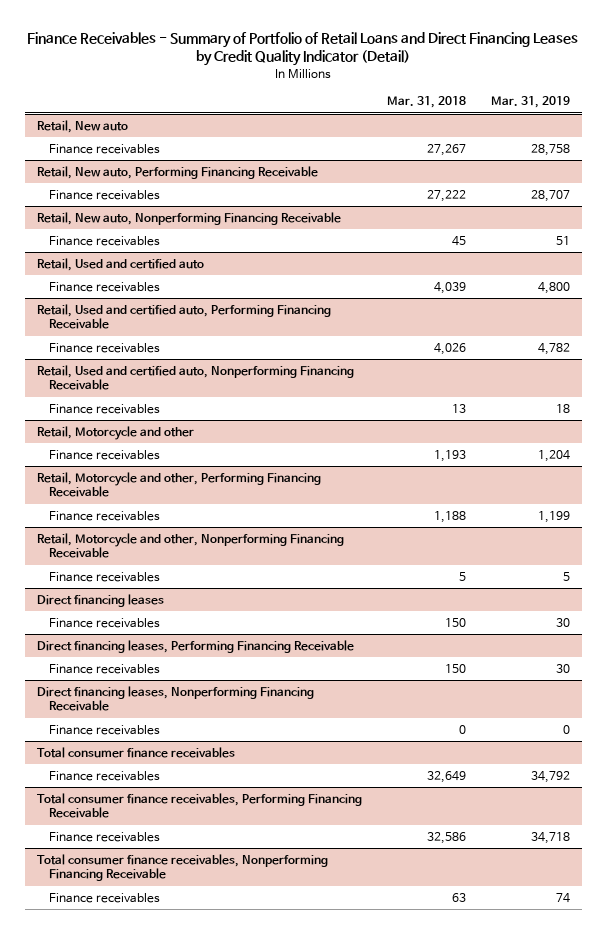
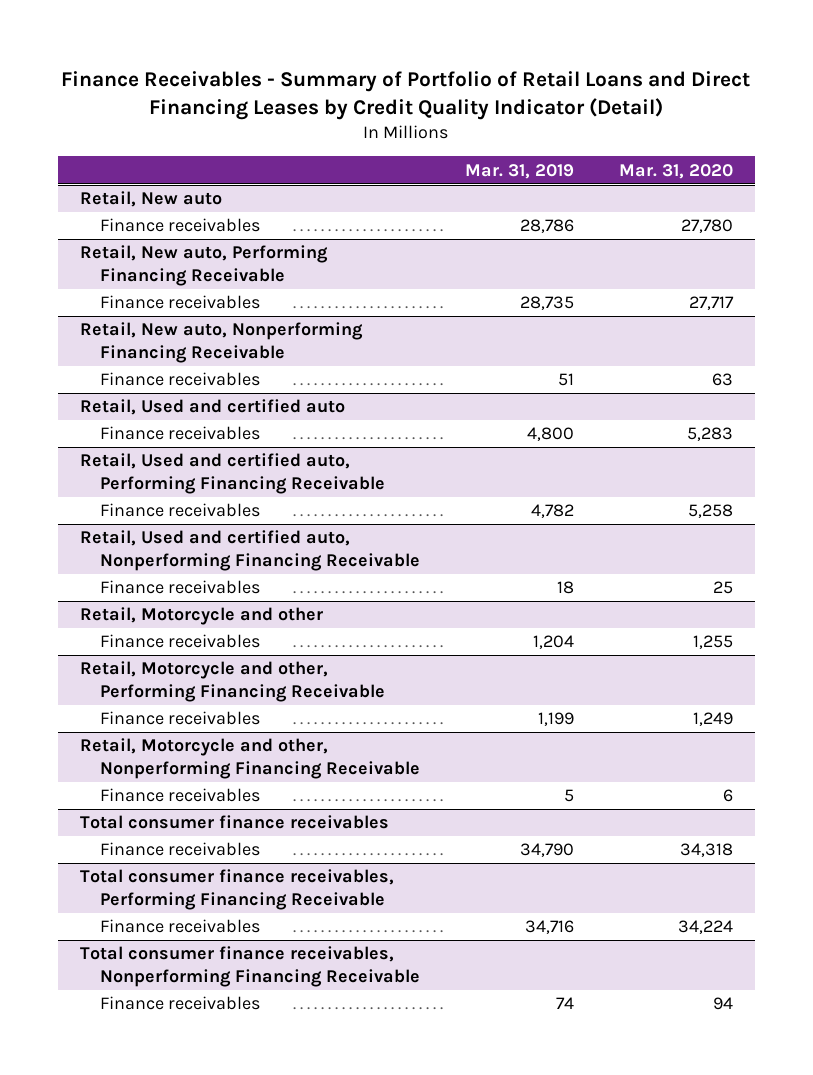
[386,96,466,109] Mar. 31, 2018 -> none
none -> [618,163,733,179] Mar. 31, 2020
[530,143,570,156] 28,758 -> [520,219,575,234] 28,786
[530,189,570,202] 28,707 -> [520,296,575,311] 28,735
[36,593,164,607] Direct financing leases -> none
[48,617,160,628] Finance receivables -> none
[36,639,354,653] Direct financing leases, Performing Financing Receivable -> none
[48,663,160,674] Finance receivables -> none
[36,685,314,712] Direct financing leases, Nonperforming Financing Receivable -> none
[48,724,160,735] Finance receivables -> none
[530,770,570,783] 34,792 -> [520,843,575,858] 34,790
[530,831,570,844] 34,718 -> [525,920,575,935] 34,716

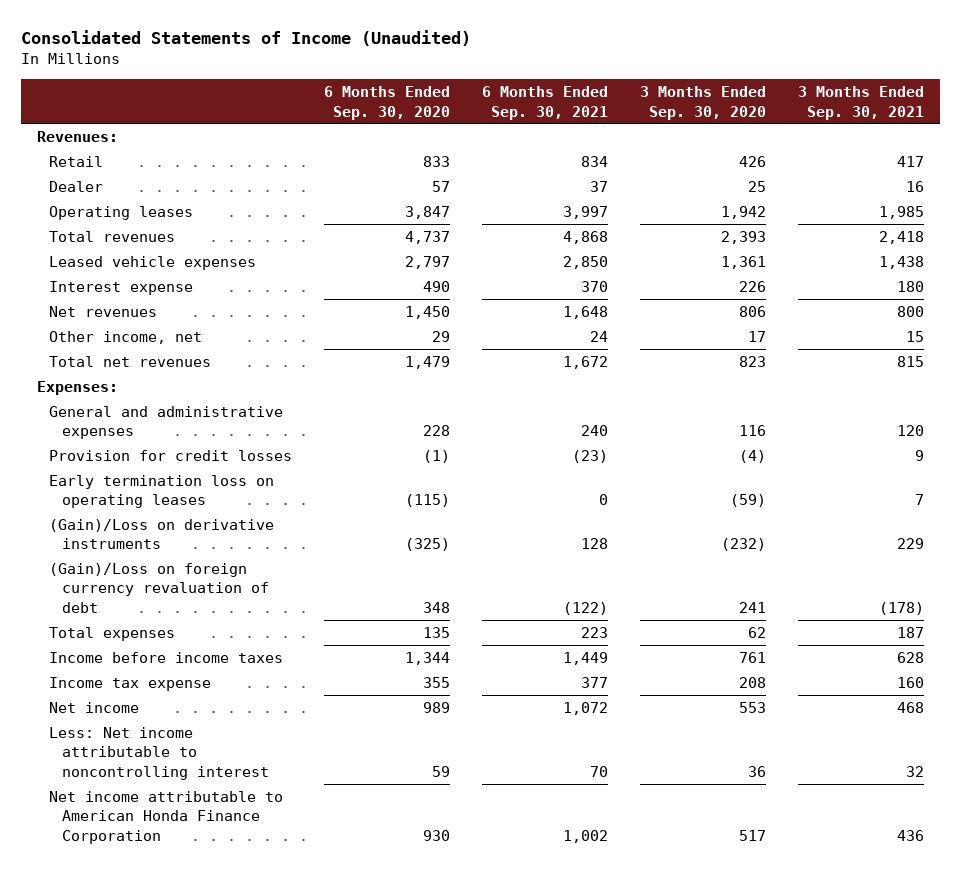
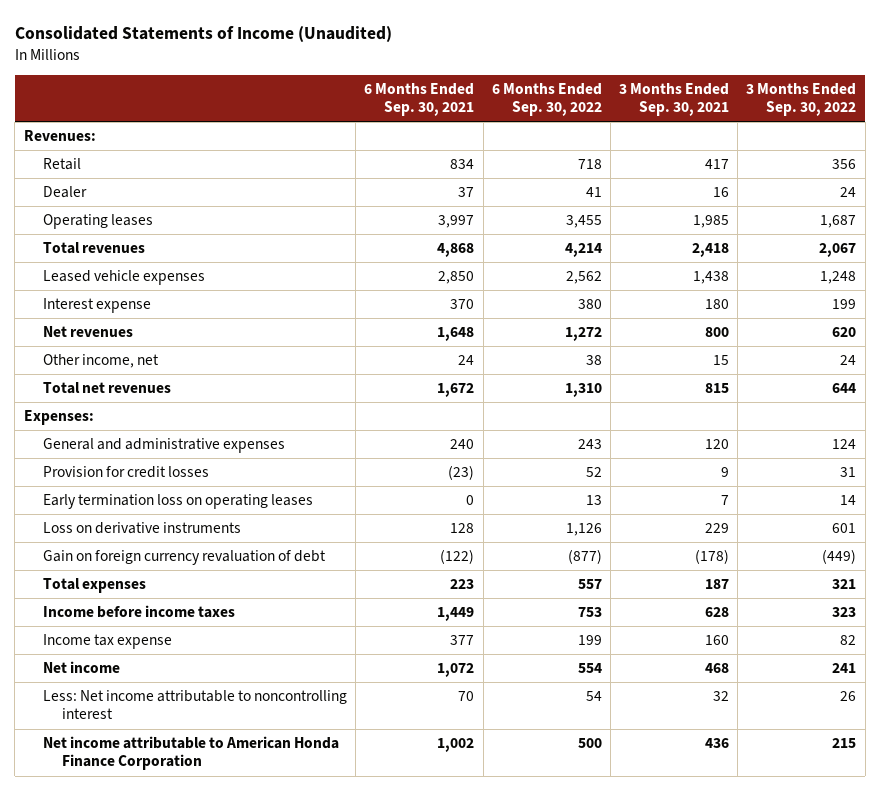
[324,86,451,120] 6 Months Ended Sep. 30, 2020 -> none
[640,86,767,120] 3 Months Ended Sep. 30, 2020 -> none
none -> [491,83,602,117] 6 Months Ended Sep. 30, 2022
none -> [746,83,857,117] 3 Months Ended Sep. 30, 2022
[49,518,275,550] (Gain)/Loss on derivative instruments -> [42,522,241,535] Loss on derivative instruments
[49,562,269,613] (Gain)/Loss on foreign currency revaluation of debt -> [42,550,326,566] Gain on foreign currency revaluation of debt

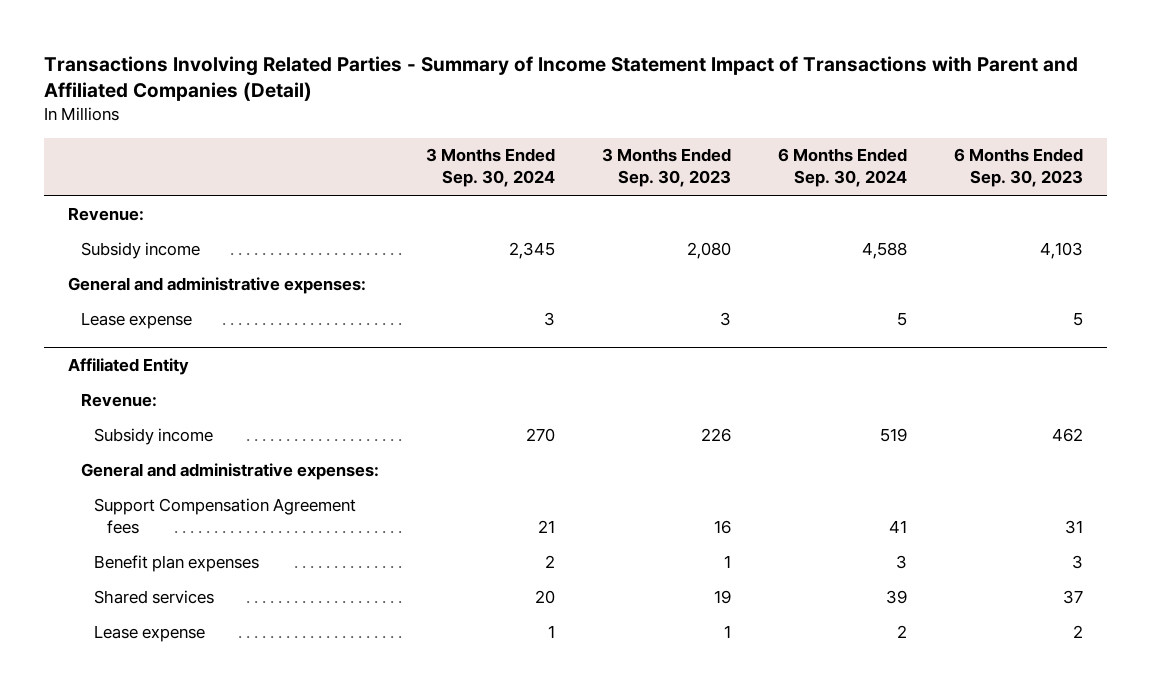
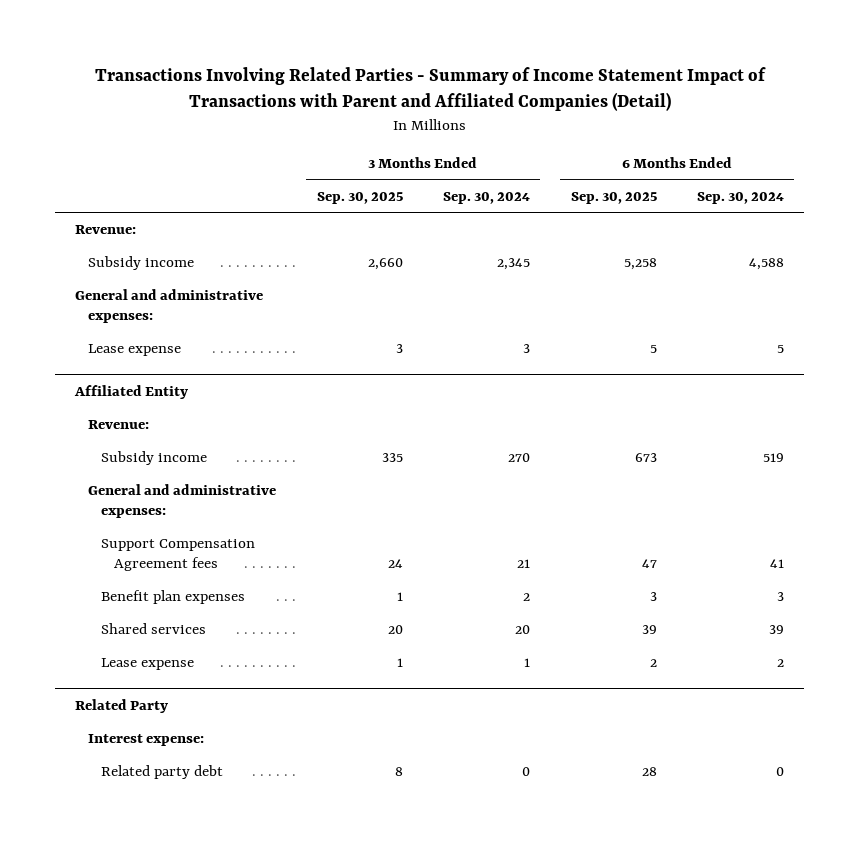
[601,148,731,188] 3 Months Ended Sep. 30, 2023 -> none
[953,148,1083,188] 6 Months Ended Sep. 30, 2023 -> none
none -> [316,191,403,204] Sep. 30, 2025
none -> [570,191,657,204] Sep. 30, 2025
none -> [74,699,168,714] Related Party
none -> [87,734,204,747] Interest expense:
none -> [101,765,224,780] Related party debt

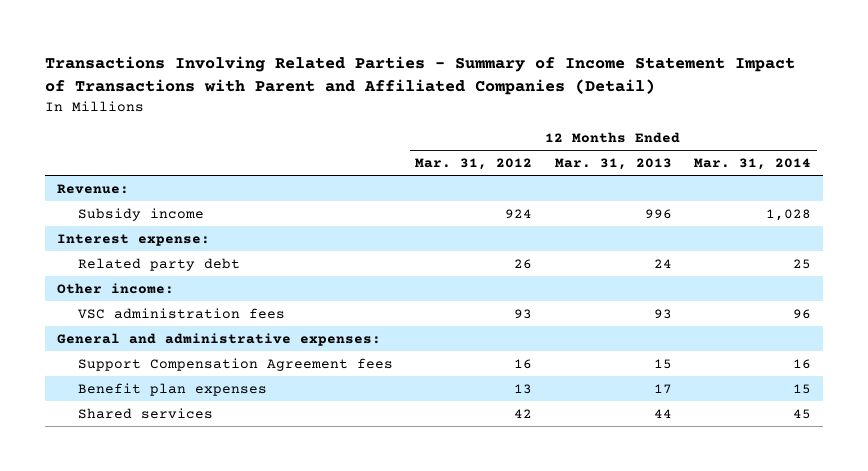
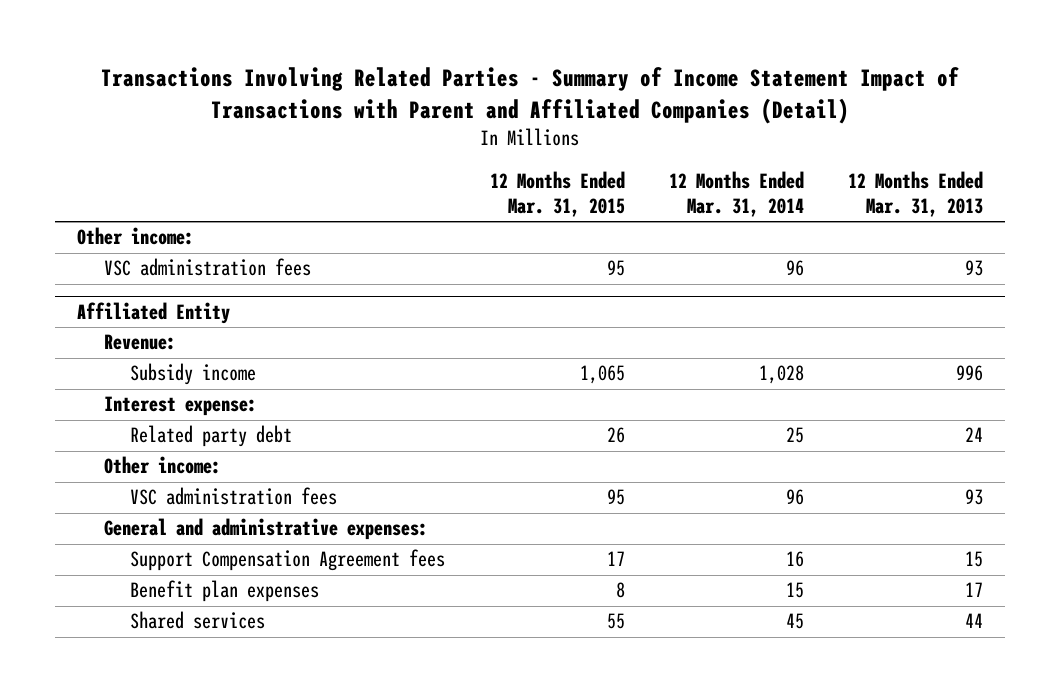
[415,158,533,171] Mar. 31, 2012 -> none
none -> [489,170,625,218] 12 Months Ended Mar. 31, 2015
none -> [76,227,194,246] Other income:
none -> [103,258,311,277] VSC administration fees
none -> [76,301,230,324] Affiliated Entity

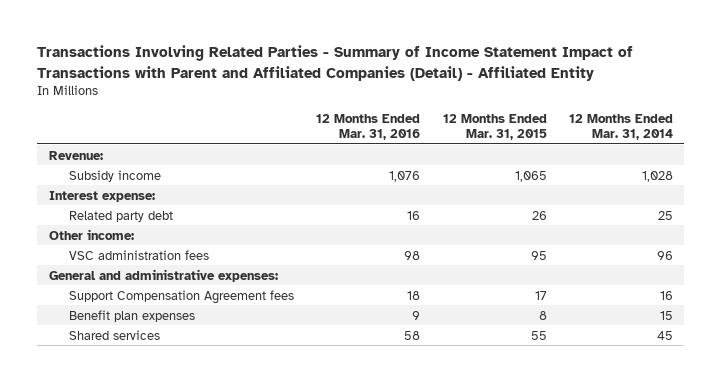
[101,67,960,124] Transactions Involving Related Parties - Summary of Income Statement Impact of Transactions with Parent and Affiliated Companies (Detail) -> [37,45,634,81] Transactions Involving Related Parties - Summary of Income Statement Impact of Transactions with Parent and Affiliated Companies (Detail) - Affiliated Entity
[848,170,984,218] 12 Months Ended Mar. 31, 2013 -> none
none -> [316,113,421,140] 12 Months Ended Mar. 31, 2016
[76,227,194,246] Other income: -> none
[103,258,311,277] VSC administration fees -> none
[76,301,230,324] Affiliated Entity -> none

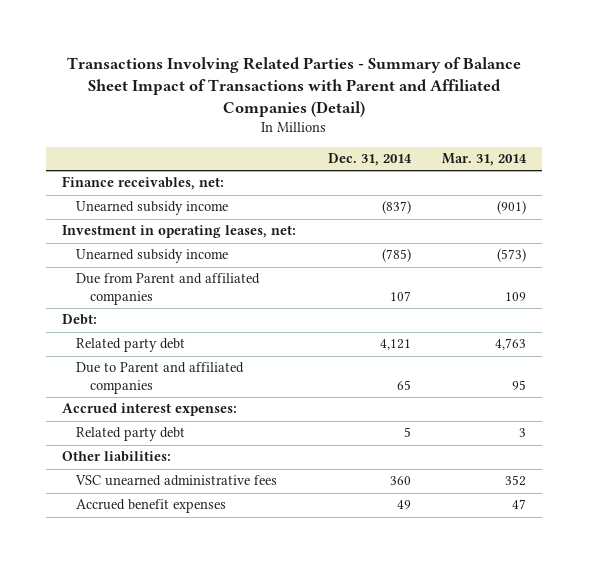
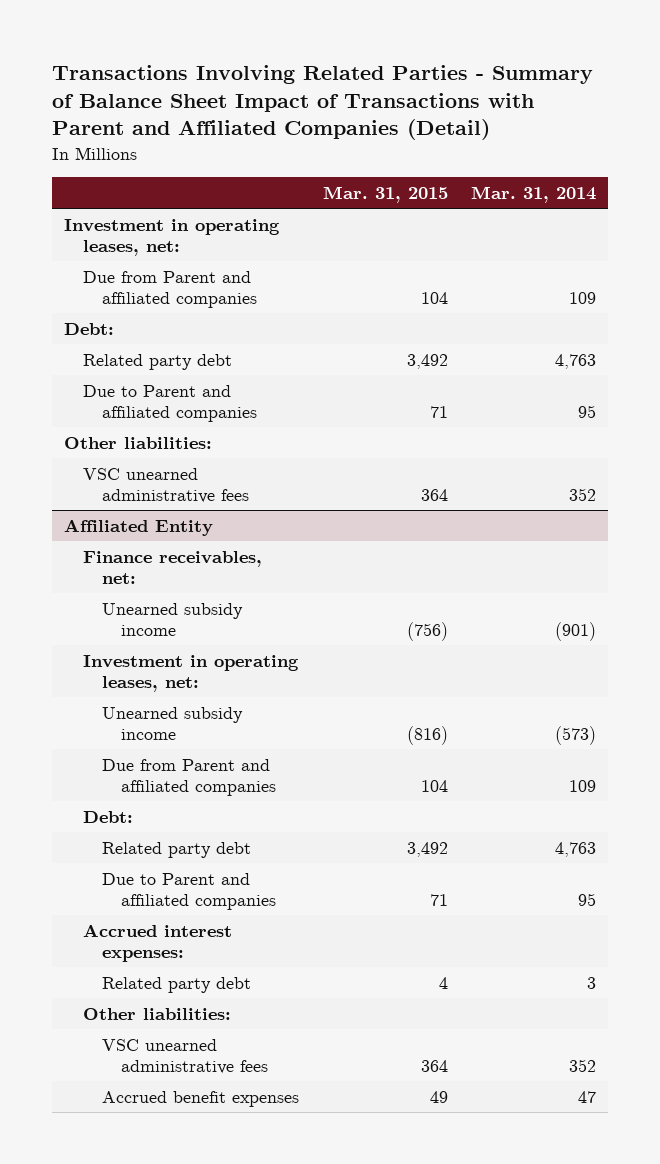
[327,153,412,167] Dec. 31, 2014 -> none
none -> [322,186,448,204] Mar. 31, 2015
none -> [64,218,281,256] Investment in operating leases, net:
none -> [83,270,257,308] Due from Parent and affiliated companies
none -> [64,322,115,335] Debt:
none -> [83,353,233,370] Related party debt
none -> [83,384,257,422] Due to Parent and affiliated companies
none -> [64,436,213,449] Other liabilities:
none -> [83,467,249,503] VSC unearned administrative fees
none -> [64,518,214,536] Affiliated Entity

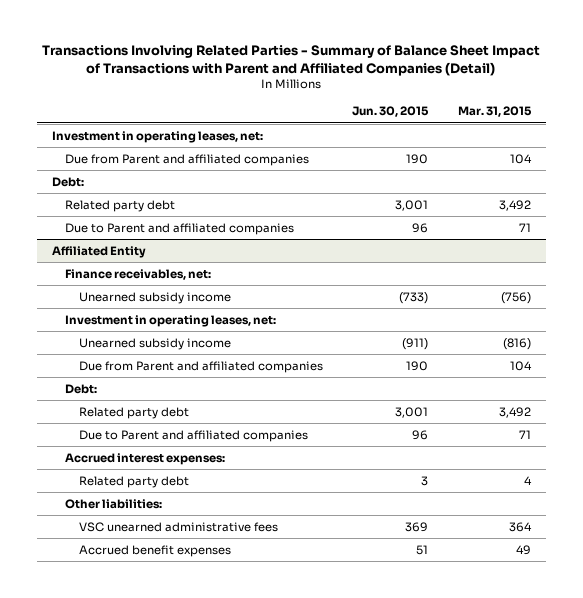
[471,186,597,204] Mar. 31, 2014 -> none
none -> [352,106,430,118] Jun. 30, 2015
[64,436,213,449] Other liabilities: -> none
[83,467,249,503] VSC unearned administrative fees -> none

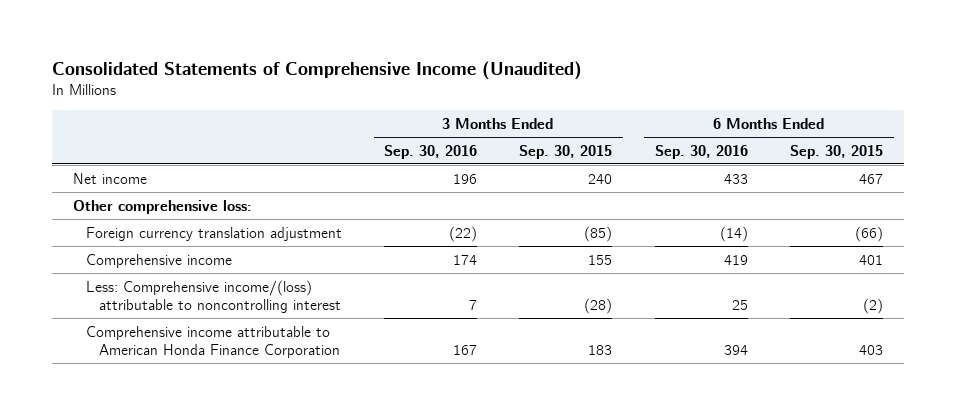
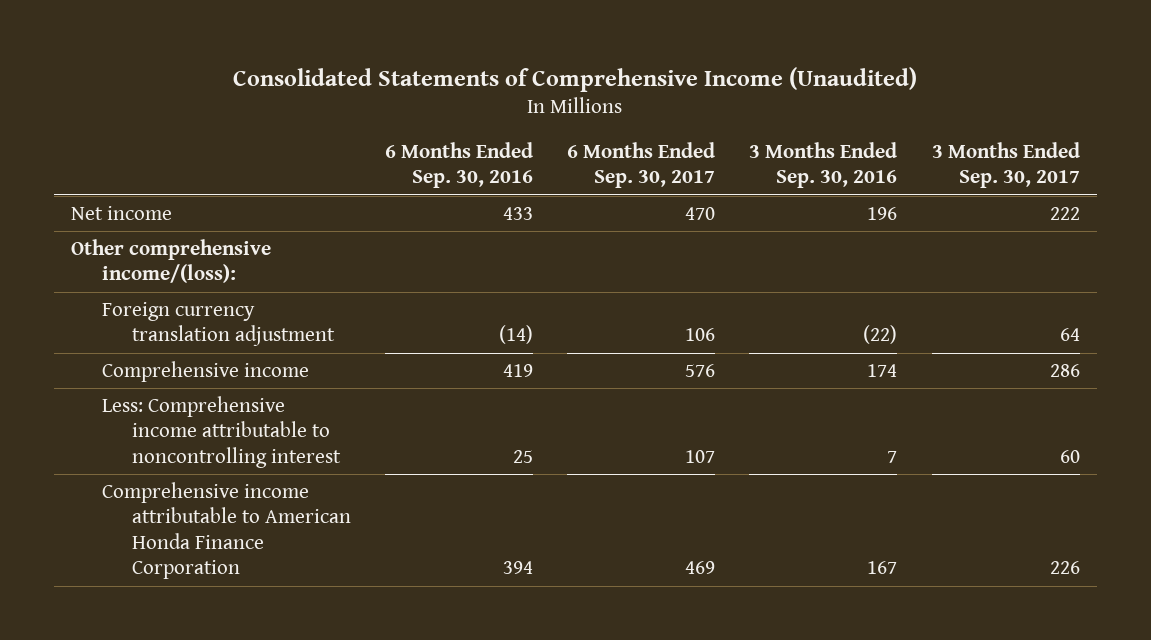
[519,144,613,159] Sep. 30, 2015 -> none
[790,144,884,159] Sep. 30, 2015 -> none
none -> [567,141,716,189] 6 Months Ended Sep. 30, 2017
none -> [931,141,1080,189] 3 Months Ended Sep. 30, 2017
[72,199,252,214] Other comprehensive loss: -> [71,238,272,284] Other comprehensive income/(loss):
[85,279,341,313] Less: Comprehensive income/(loss) attributable to noncontrolling interest -> [101,395,342,468] Less: Comprehensive income attributable to noncontrolling interest

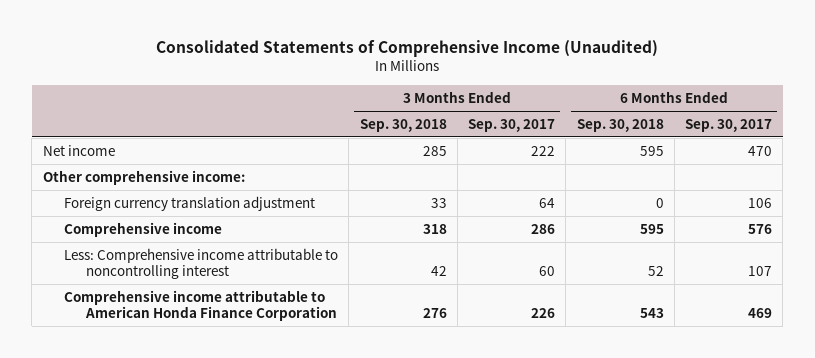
[385,141,534,189] 6 Months Ended Sep. 30, 2016 -> none
[749,141,898,189] 3 Months Ended Sep. 30, 2016 -> none
none -> [359,118,447,132] Sep. 30, 2018
none -> [576,118,664,132] Sep. 30, 2018
[71,238,272,284] Other comprehensive income/(loss): -> [42,169,245,185] Other comprehensive income:

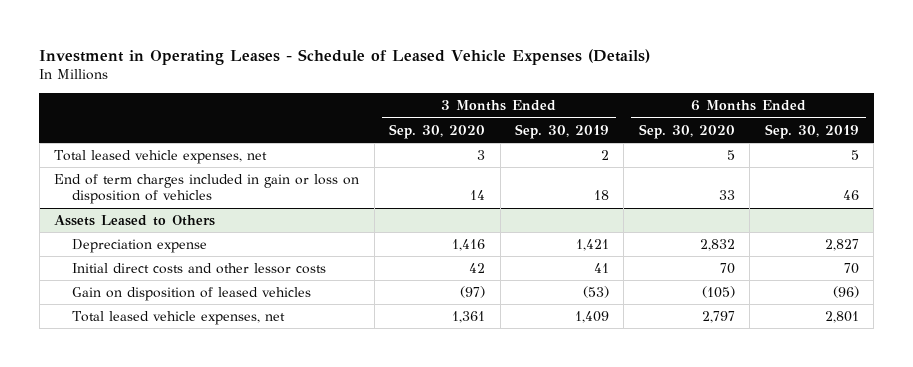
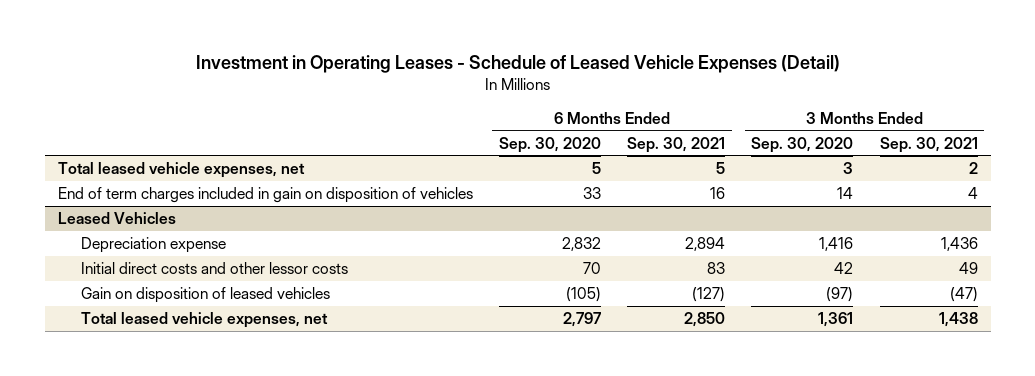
[39,48,651,65] Investment in Operating Leases - Schedule of Leased Vehicle Expenses (Details) -> [195,54,840,73] Investment in Operating Leases - Schedule of Leased Vehicle Expenses (Detail)
[514,123,609,139] Sep. 30, 2019 -> none
[764,123,859,139] Sep. 30, 2019 -> none
none -> [627,136,726,153] Sep. 30, 2021
none -> [879,136,978,153] Sep. 30, 2021
[54,214,216,226] Assets Leased to Others -> none
[54,173,360,205] End of term charges included in gain or loss on disposition of vehicles -> [57,187,473,204] End of term charges included in gain on disposition of vehicles
none -> [57,212,176,225] Leased Vehicles

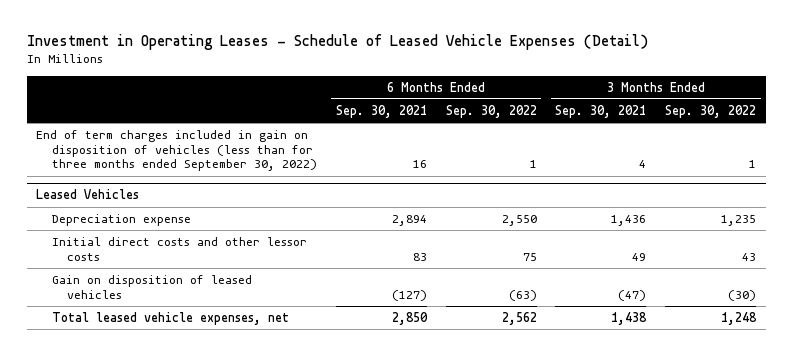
[499,136,602,153] Sep. 30, 2020 -> none
[751,136,854,153] Sep. 30, 2020 -> none
none -> [445,104,537,118] Sep. 30, 2022
none -> [665,104,757,118] Sep. 30, 2022
[57,162,305,179] Total leased vehicle expenses, net -> none
[57,187,473,204] End of term charges included in gain on disposition of vehicles -> [36,130,317,172] End of term charges included in gain on disposition of vehicles (less than for three months ended September 30, 2022)

